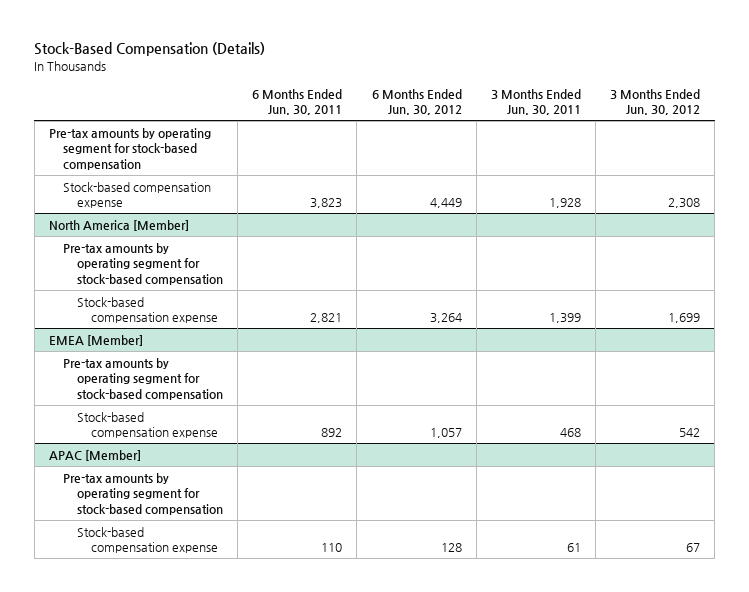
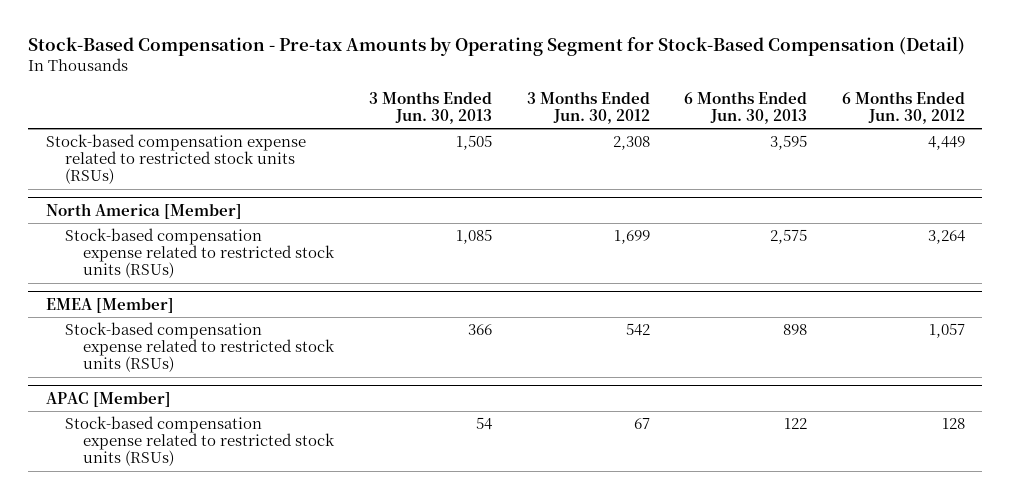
[34,42,266,57] Stock-Based Compensation (Details) -> [28,36,966,57] Stock-Based Compensation - Pre-tax Amounts by Operating Segment for Stock-Based Compensation (Detail)
[252,88,343,116] 6 Months Ended Jun. 30, 2011 -> none
[490,88,581,116] 3 Months Ended Jun. 30, 2011 -> none
none -> [369,90,493,125] 3 Months Ended Jun. 30, 2013
none -> [684,90,808,125] 6 Months Ended Jun. 30, 2013
[49,127,212,170] Pre-tax amounts by operating segment for stock-based compensation -> none
[62,181,211,209] Stock-based compensation expense -> [45,134,306,185] Stock-based compensation expense related to restricted stock units (RSUs)
[62,242,223,285] Pre-tax amounts by operating segment for stock-based compensation -> none
[76,296,218,324] Stock-based compensation expense -> [64,228,336,279] Stock-based compensation expense related to restricted stock units (RSUs)
[62,357,223,400] Pre-tax amounts by operating segment for stock-based compensation -> none
[76,411,218,439] Stock-based compensation expense -> [64,322,336,373] Stock-based compensation expense related to restricted stock units (RSUs)
[62,472,223,515] Pre-tax amounts by operating segment for stock-based compensation -> none
[76,526,218,554] Stock-based compensation expense -> [64,416,336,467] Stock-based compensation expense related to restricted stock units (RSUs)

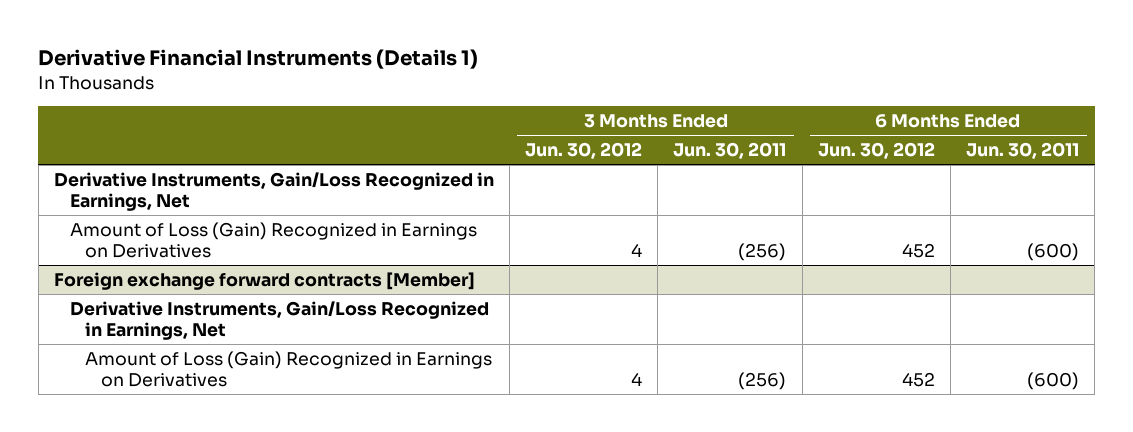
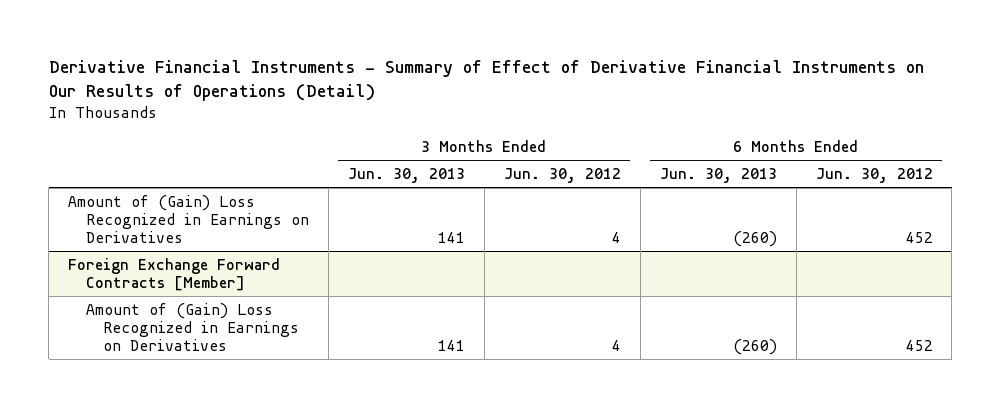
[38,49,479,70] Derivative Financial Instruments (Details 1) -> [48,59,924,101] Derivative Financial Instruments - Summary of Effect of Derivative Financial Instruments on Our Results of Operations (Detail)
[673,142,787,160] Jun. 30, 2011 -> none
[966,142,1080,160] Jun. 30, 2011 -> none
none -> [347,167,465,183] Jun. 30, 2013
none -> [659,167,777,183] Jun. 30, 2013
[53,171,494,212] Derivative Instruments, Gain/Loss Recognized in Earnings, Net -> none
[69,300,489,341] Derivative Instruments, Gain/Loss Recognized in Earnings, Net -> none
[69,221,477,259] Amount of Loss (Gain) Recognized in Earnings on Derivatives -> [68,194,309,243] Amount of (Gain) Loss Recognized in Earnings on Derivatives
[53,271,475,290] Foreign exchange forward contracts [Member] -> [68,257,281,291] Foreign Exchange Forward Contracts [Member]
[85,350,493,388] Amount of Loss (Gain) Recognized in Earnings on Derivatives -> [85,302,299,351] Amount of (Gain) Loss Recognized in Earnings on Derivatives

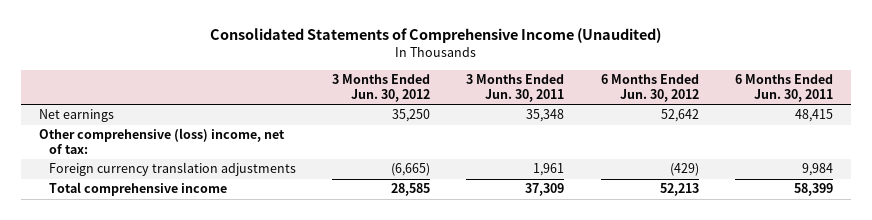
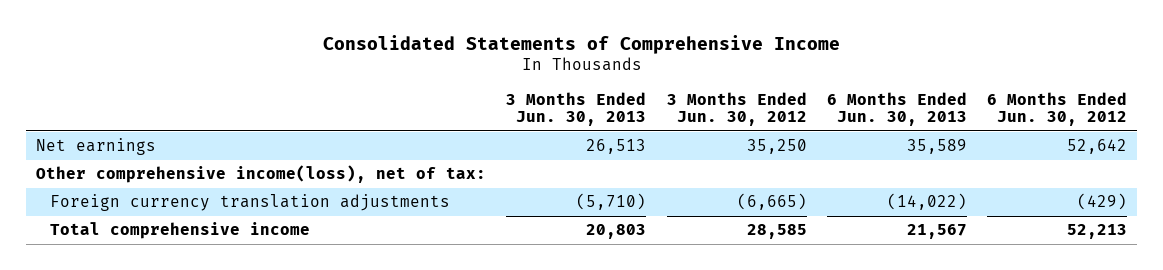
[209,28,661,44] Consolidated Statements of Comprehensive Income (Unaudited) -> [322,34,840,54] Consolidated Statements of Comprehensive Income
[466,74,565,102] 3 Months Ended Jun. 30, 2011 -> none
[734,74,833,102] 6 Months Ended Jun. 30, 2011 -> none
none -> [506,91,647,127] 3 Months Ended Jun. 30, 2013
none -> [826,91,967,127] 6 Months Ended Jun. 30, 2013
[39,128,286,154] Other comprehensive (loss) income, net of tax: -> [36,165,487,184] Other comprehensive income(loss), net of tax:

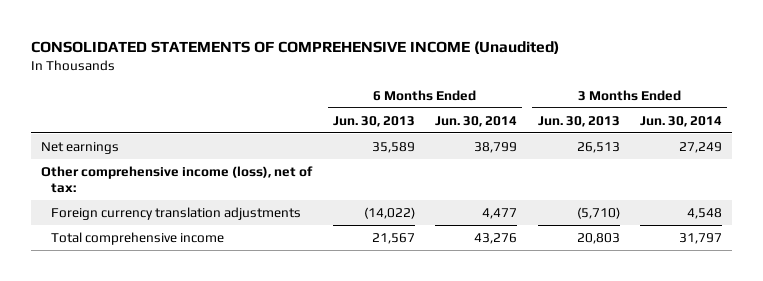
[322,34,840,54] Consolidated Statements of Comprehensive Income -> [30,40,559,54] CONSOLIDATED STATEMENTS OF COMPREHENSIVE INCOME (Unaudited)
[666,91,807,127] 3 Months Ended Jun. 30, 2012 -> none
[987,91,1128,127] 6 Months Ended Jun. 30, 2012 -> none
none -> [435,115,518,127] Jun. 30, 2014
none -> [640,115,723,127] Jun. 30, 2014
[36,165,487,184] Other comprehensive income(loss), net of tax: -> [41,165,314,194] Other comprehensive income (loss), net of tax:

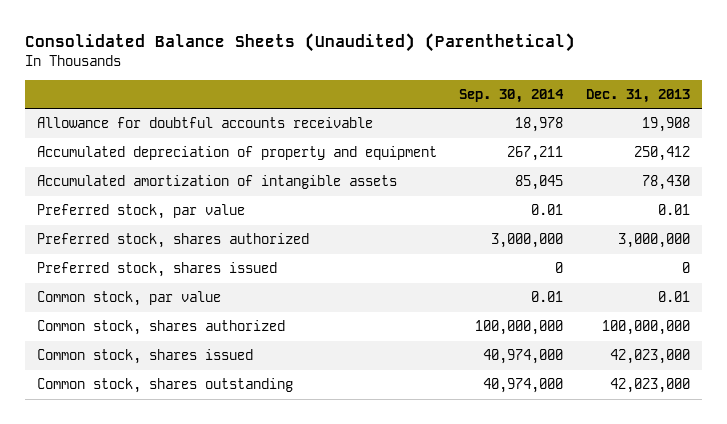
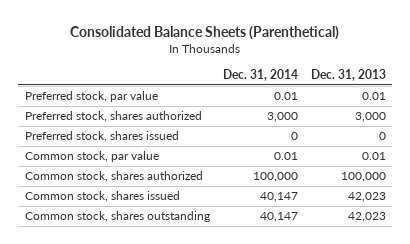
[25,32,576,52] Consolidated Balance Sheets (Unaudited) (Parenthetical) -> [70,25,340,40] Consolidated Balance Sheets (Parenthetical)
[459,88,565,103] Sep. 30, 2014 -> none
none -> [222,68,298,81] Dec. 31, 2014
[36,117,373,129] Allowance for doubtful accounts receivable -> none
[36,146,437,161] Accumulated depreciation of property and equipment -> none
[36,175,397,190] Accumulated amortization of intangible assets -> none
[618,233,691,249] 3,000,000 -> [354,112,386,123] 3,000
[602,320,691,336] 100,000,000 -> [340,172,386,183] 100,000
[610,349,691,365] 42,023,000 -> [347,192,386,203] 42,023
[610,378,691,394] 42,023,000 -> [347,212,386,223] 42,023

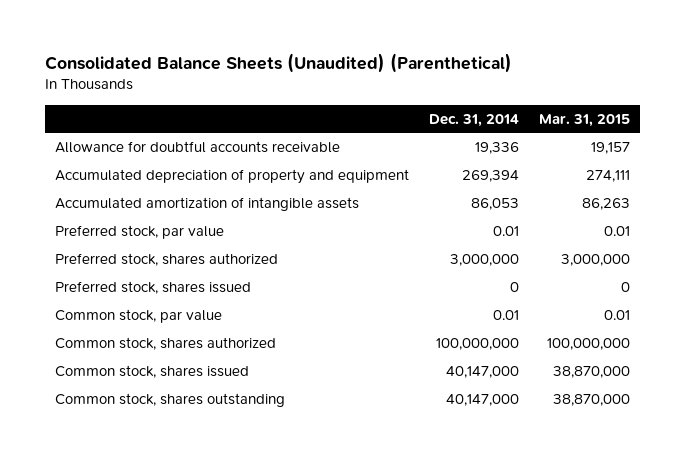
[70,25,340,40] Consolidated Balance Sheets (Parenthetical) -> [45,52,513,73] Consolidated Balance Sheets (Unaudited) (Parenthetical)
[310,68,386,81] Dec. 31, 2013 -> none
none -> [539,113,631,127] Mar. 31, 2015
none -> [55,140,341,153] Allowance for doubtful accounts receivable
none -> [55,168,410,184] Accumulated depreciation of property and equipment
none -> [55,196,360,211] Accumulated amortization of intangible assets
[266,112,298,123] 3,000 -> [450,253,520,266] 3,000,000
[252,172,298,183] 100,000 -> [436,337,520,350] 100,000,000
[259,192,298,203] 40,147 -> [446,365,520,378] 40,147,000
[259,212,298,223] 40,147 -> [446,393,520,406] 40,147,000

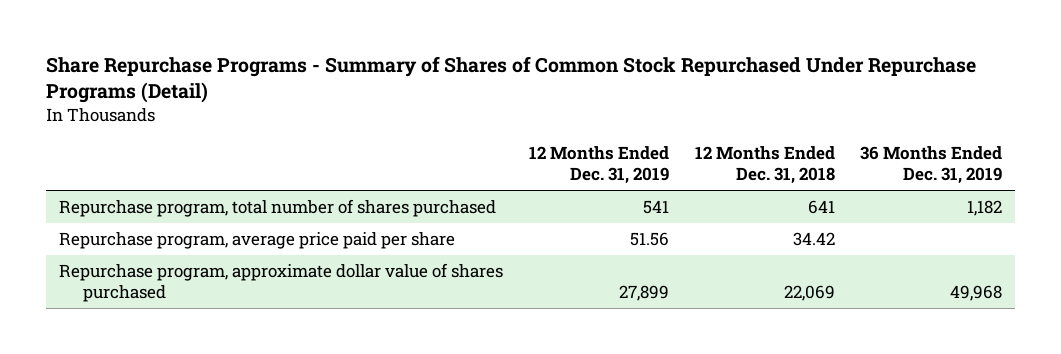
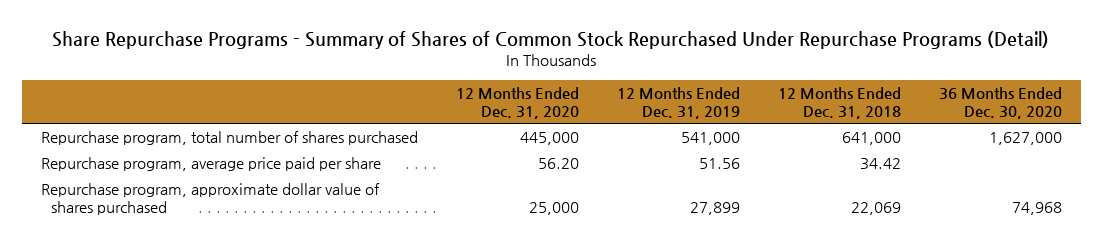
[860,146,1003,185] 36 Months Ended Dec. 31, 2019 -> none
none -> [455,87,579,119] 12 Months Ended Dec. 31, 2020
none -> [938,87,1062,119] 36 Months Ended Dec. 30, 2020
[642,199,669,214] 541 -> [680,132,740,146] 541,000
[807,199,835,214] 641 -> [841,132,901,146] 641,000

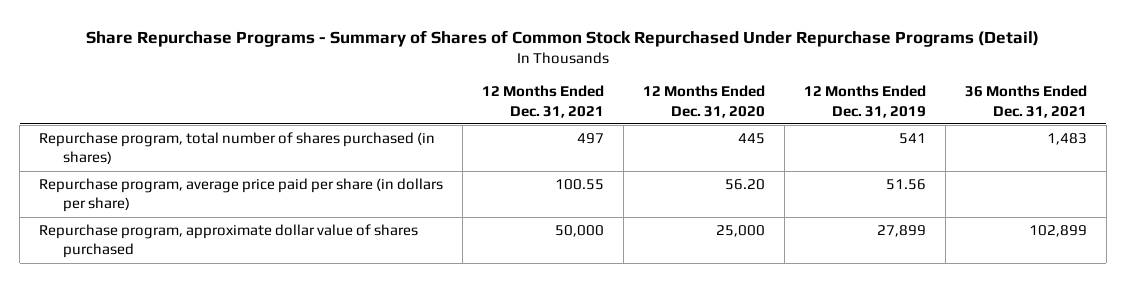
[777,87,901,119] 12 Months Ended Dec. 31, 2018 -> none
[938,87,1062,119] 36 Months Ended Dec. 30, 2020 -> none
none -> [482,85,605,118] 12 Months Ended Dec. 31, 2021
none -> [964,85,1087,118] 36 Months Ended Dec. 31, 2021
[40,131,418,146] Repurchase program, total number of shares purchased -> [39,132,436,165] Repurchase program, total number of shares purchased (in shares)
[519,132,579,146] 445,000 -> [738,133,766,145] 445
[680,132,740,146] 541,000 -> [898,133,926,145] 541
[40,157,381,172] Repurchase program, average price paid per share -> [39,178,444,213] Repurchase program, average price paid per share (in dollars per share)

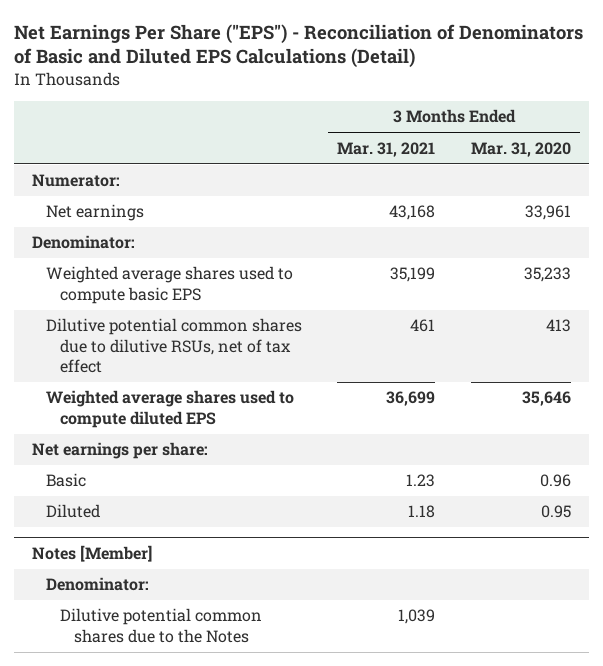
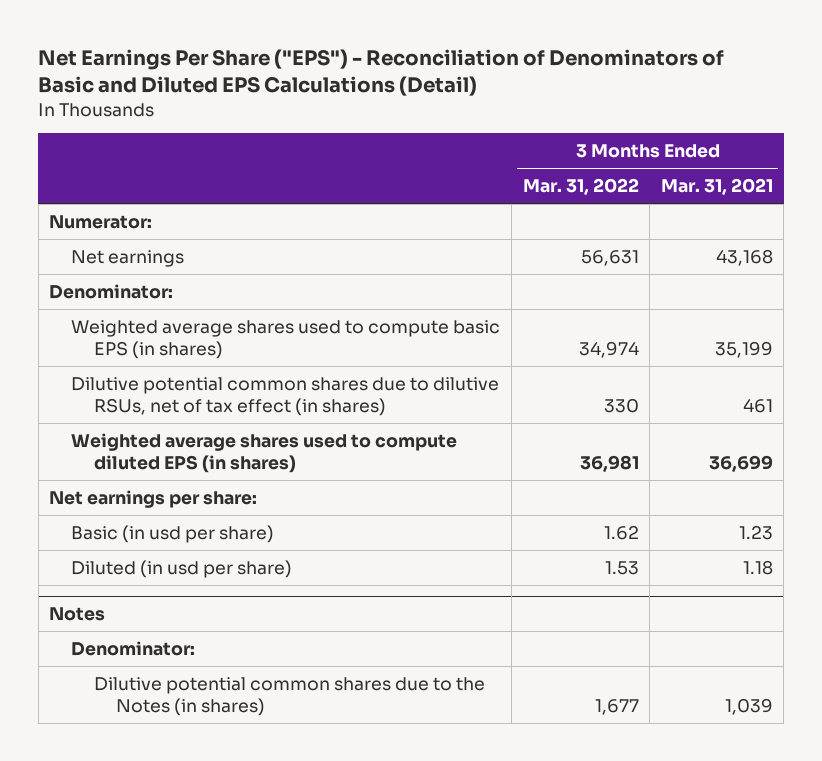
[471,141,572,157] Mar. 31, 2020 -> none
none -> [522,178,639,196] Mar. 31, 2022
[45,266,293,304] Weighted average shares used to compute basic EPS -> [71,319,501,360] Weighted average shares used to compute basic EPS (in shares)
[45,318,302,374] Dilutive potential common shares due to dilutive RSUs, net of tax effect -> [71,376,500,417] Dilutive potential common shares due to dilutive RSUs, net of tax effect (in shares)
[45,390,294,428] Weighted average shares used to compute diluted EPS -> [71,432,458,474] Weighted average shares used to compute diluted EPS (in shares)
[45,473,86,488] Basic -> [71,524,275,543] Basic (in usd per share)
[45,504,100,519] Diluted -> [71,559,293,578] Diluted (in usd per share)
[31,544,152,562] Notes [Member] -> [49,607,106,622] Notes
[59,608,262,643] Dilutive potential common shares due to the Notes -> [93,676,485,717] Dilutive potential common shares due to the Notes (in shares)

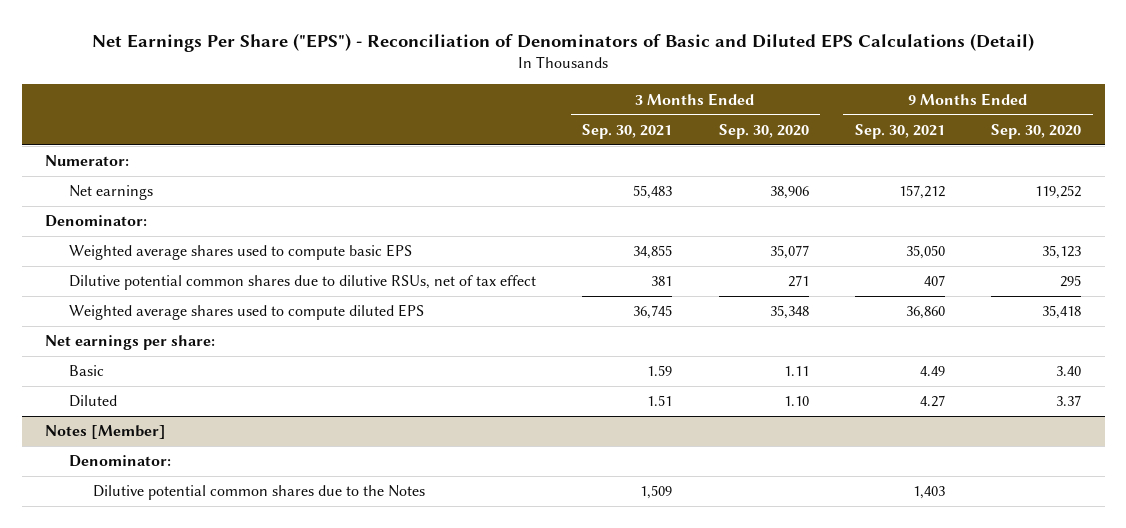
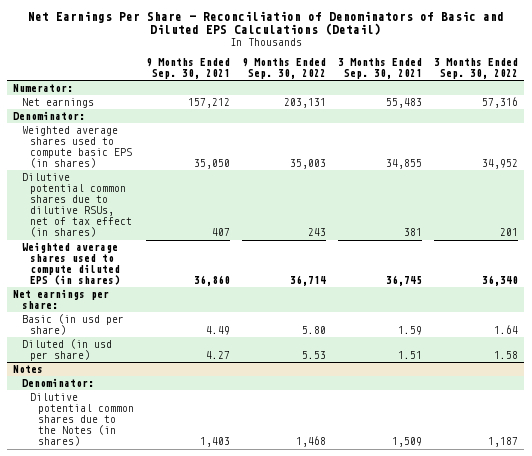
[92,32,1035,52] Net Earnings Per Share ("EPS") - Reconciliation of Denominators of Basic and Diluted EPS Calculations (Detail) -> [27,10,504,36] Net Earnings Per Share - Reconciliation of Denominators of Basic and Diluted EPS Calculations (Detail)
[718,124,809,140] Sep. 30, 2020 -> none
[991,124,1082,140] Sep. 30, 2020 -> none
none -> [242,58,327,80] 9 Months Ended Sep. 30, 2022
none -> [434,58,519,80] 3 Months Ended Sep. 30, 2022
[68,244,412,261] Weighted average shares used to compute basic EPS -> [21,126,132,169] Weighted average shares used to compute basic EPS (in shares)
[68,275,536,291] Dilutive potential common shares due to dilutive RSUs, net of tax effect -> [21,173,132,238] Dilutive potential common shares due to dilutive RSUs, net of tax effect (in shares)
[68,304,424,321] Weighted average shares used to compute diluted EPS -> [21,242,120,286] Weighted average shares used to compute diluted EPS (in shares)
[68,365,104,377] Basic -> [21,314,124,336] Basic (in usd per share)
[68,395,117,408] Diluted -> [21,339,112,362] Diluted (in usd per share)
[44,425,166,440] Notes [Member] -> [13,365,44,374] Notes
[92,485,425,501] Dilutive potential common shares due to the Notes -> [29,393,134,447] Dilutive potential common shares due to the Notes (in shares)

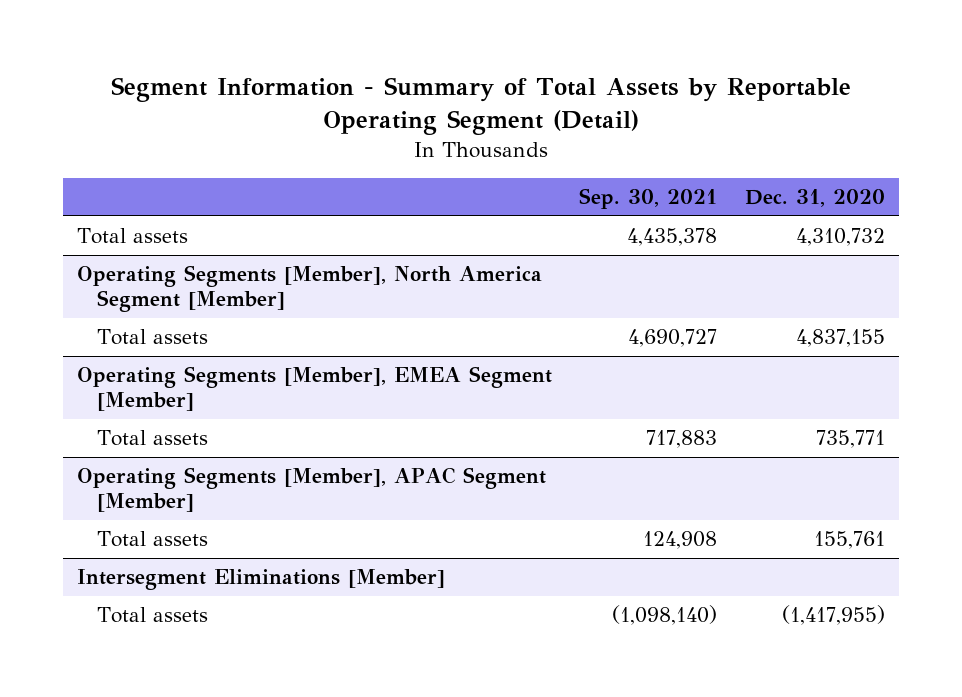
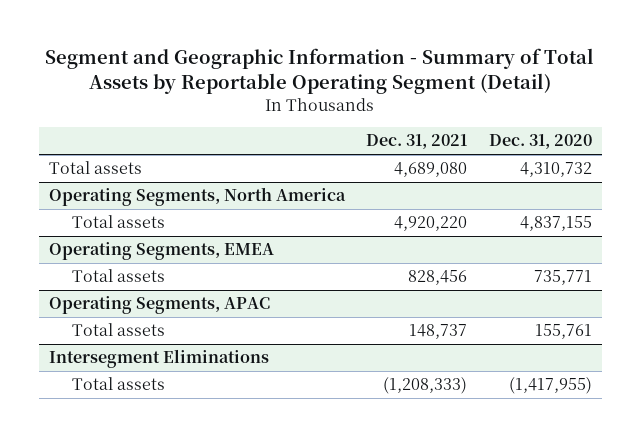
[110,77,851,136] Segment Information - Summary of Total Assets by Reportable Operating Segment (Detail) -> [45,47,595,94] Segment and Geographic Information - Summary of Total Assets by Reportable Operating Segment (Detail)
[579,188,718,210] Sep. 30, 2021 -> none
none -> [366,134,468,150] Dec. 31, 2021
[76,265,542,313] Operating Segments [Member], North America Segment [Member] -> [49,187,347,207] Operating Segments, North America
[76,366,552,412] Operating Segments [Member], EMEA Segment [Member] -> [49,242,275,261] Operating Segments, EMEA
[76,467,546,513] Operating Segments [Member], APAC Segment [Member] -> [49,296,271,315] Operating Segments, APAC
[76,569,445,591] Intersegment Eliminations [Member] -> [49,349,270,369] Intersegment Eliminations

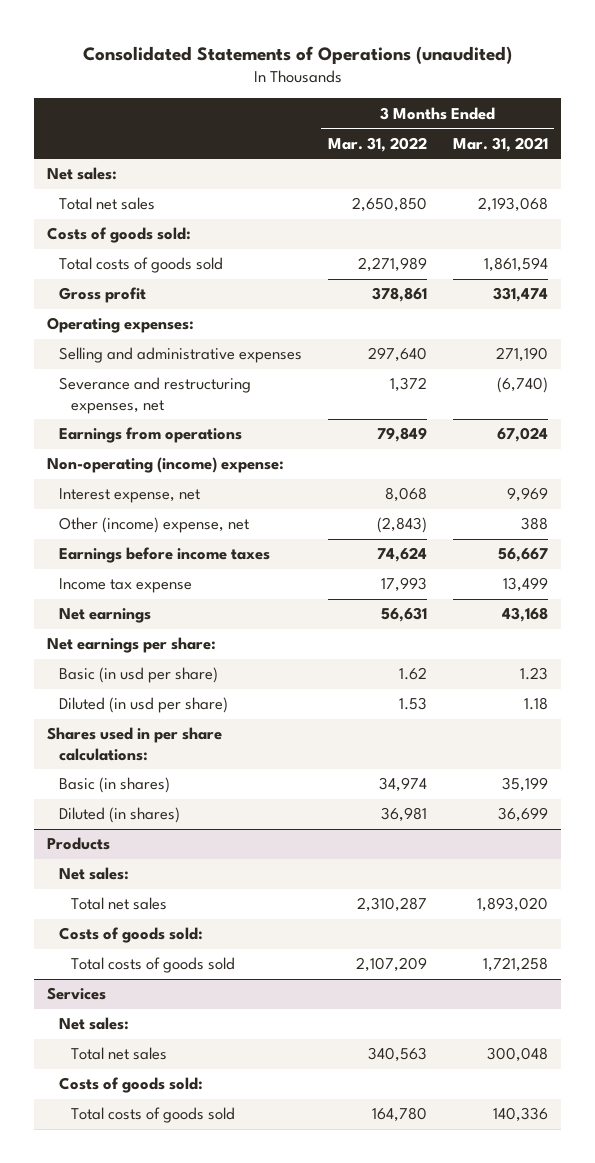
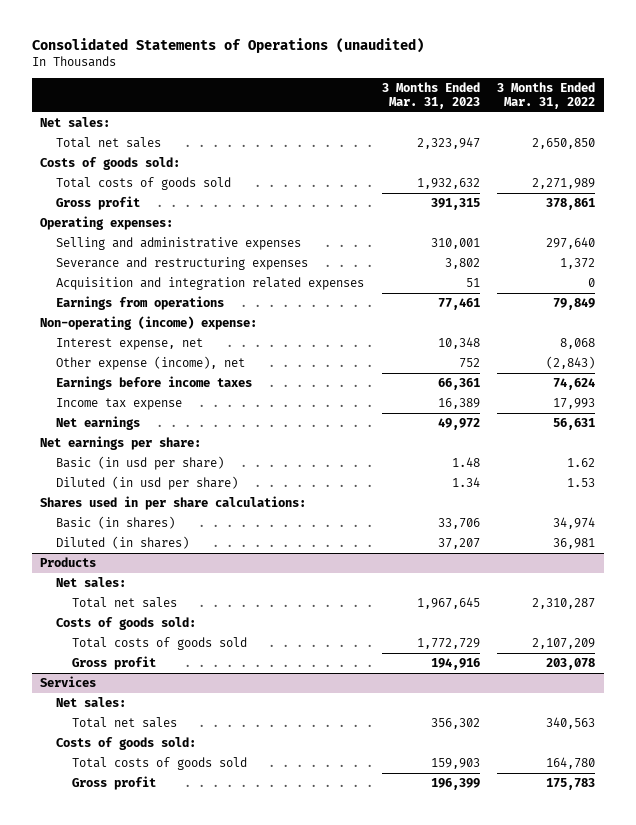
[452,136,548,152] Mar. 31, 2021 -> none
none -> [381,81,480,109] 3 Months Ended Mar. 31, 2023
[58,377,251,414] Severance and restructuring expenses, net -> [56,257,309,271] Severance and restructuring expenses
none -> [56,277,365,291] Acquisition and integration related expenses
[58,517,249,534] Other (income) expense, net -> [56,356,246,371] Other expense (income), net
none -> [72,656,157,671] Gross profit
none -> [72,776,157,791] Gross profit

